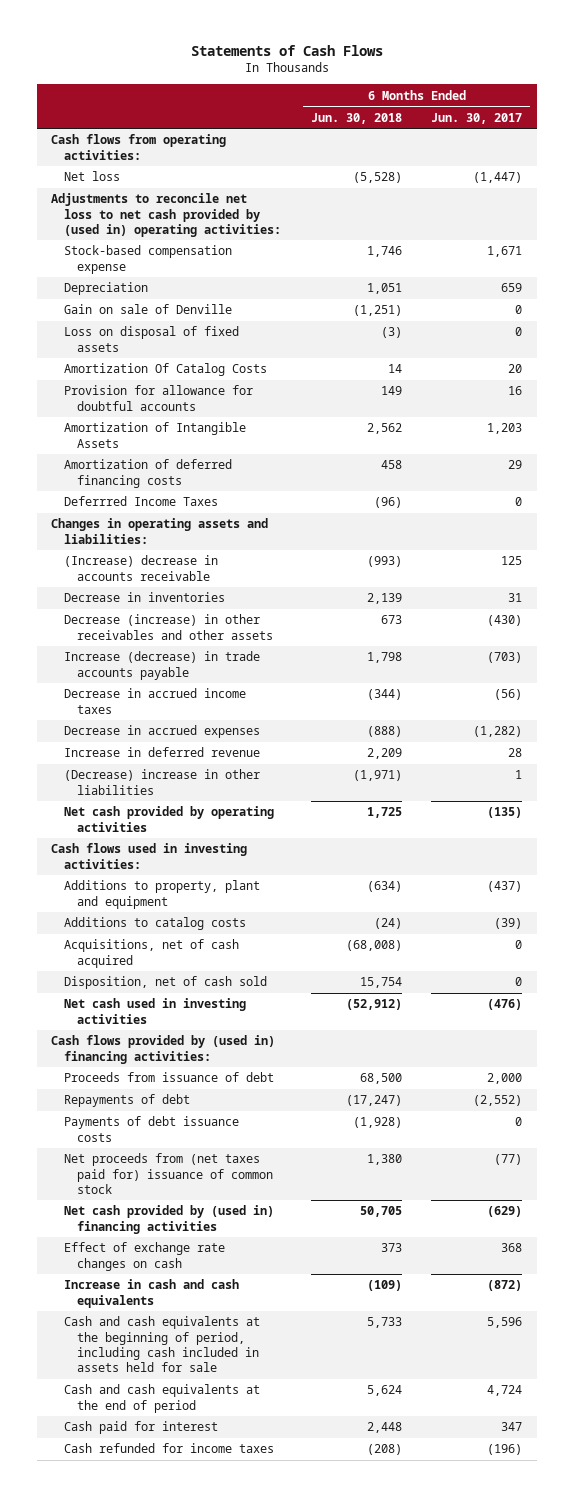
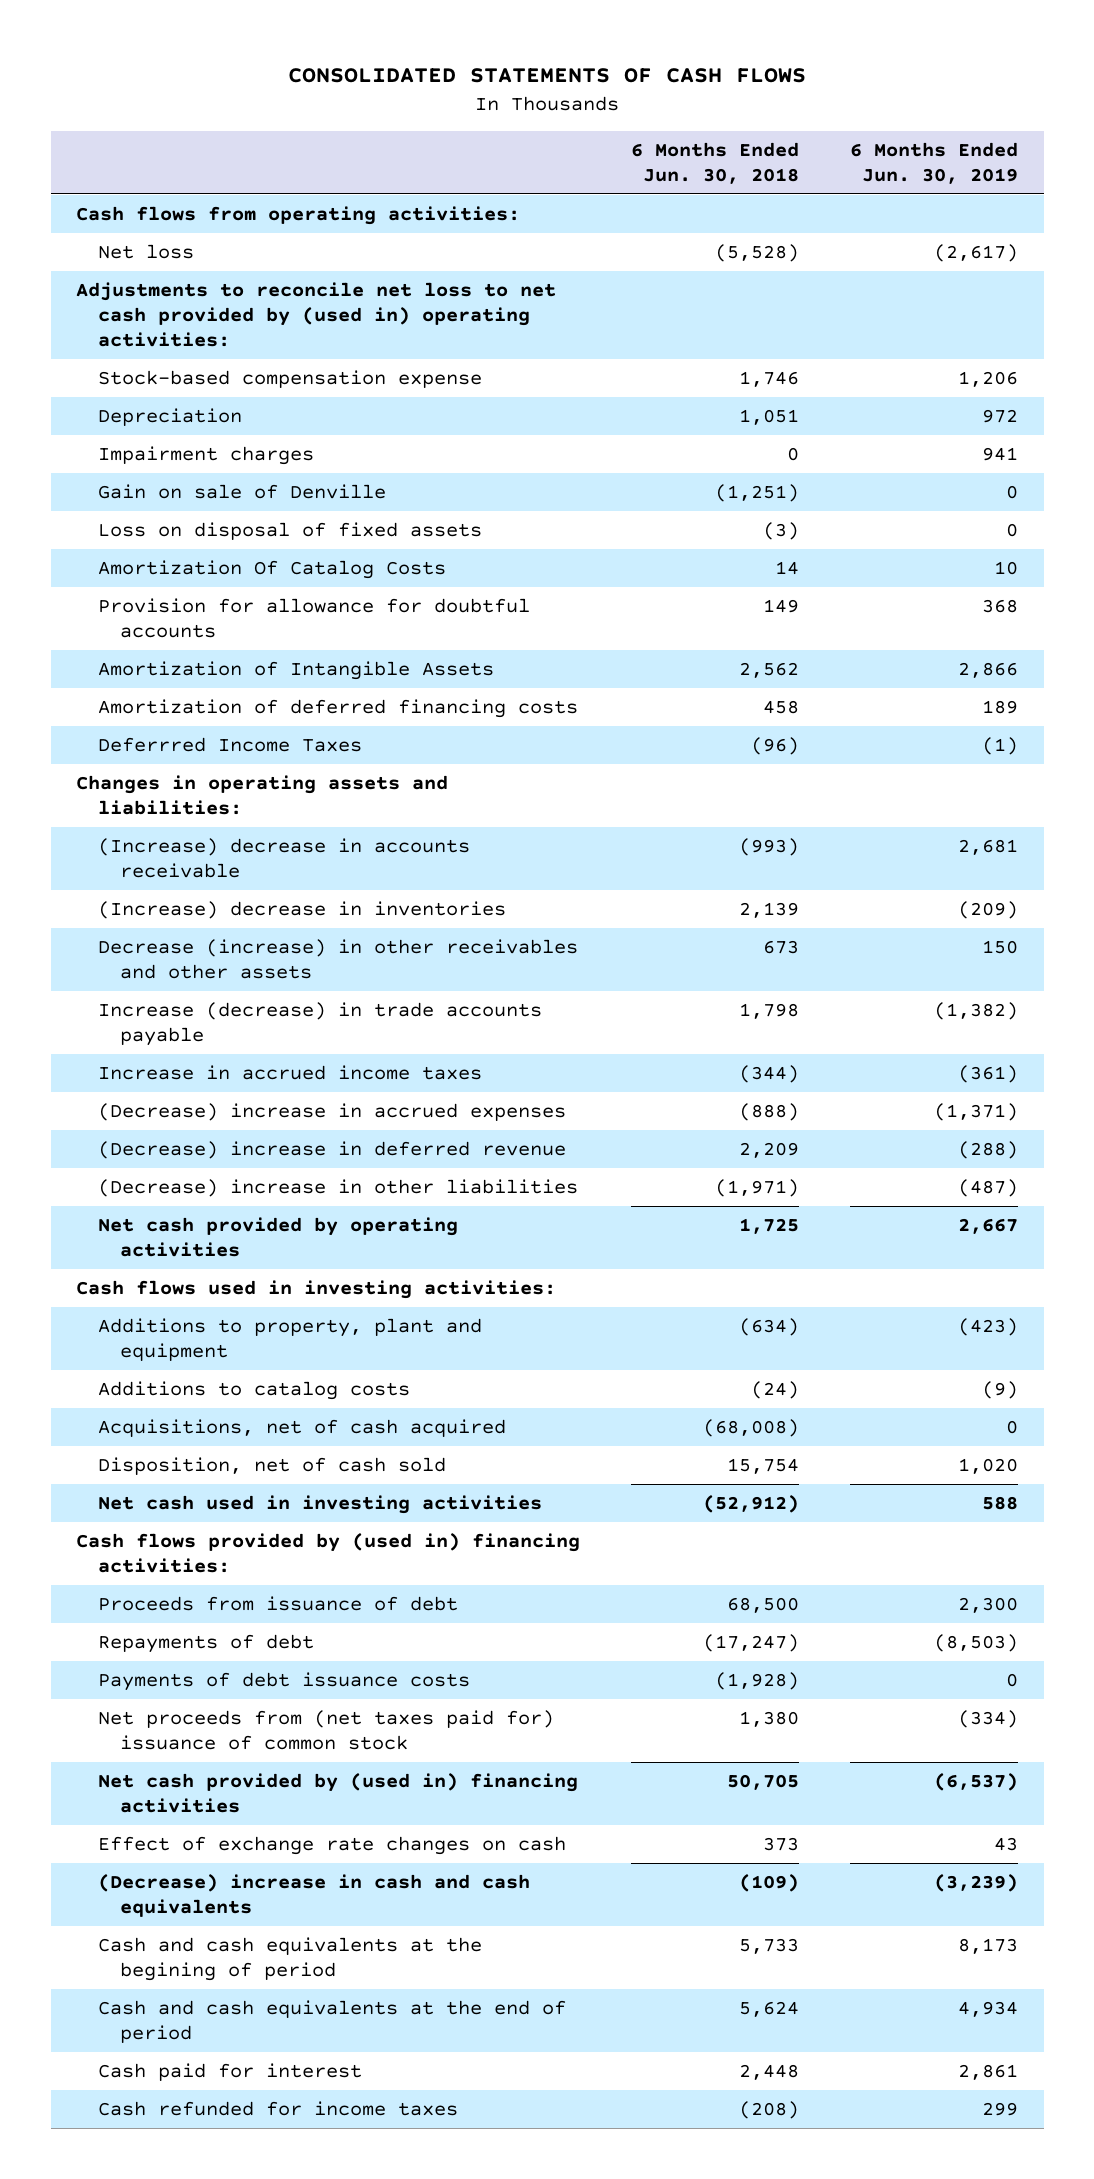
[190,44,383,56] Statements of Cash Flows -> [288,68,807,84] CONSOLIDATED STATEMENTS OF CASH FLOWS
[431,112,523,124] Jun. 30, 2017 -> none
none -> [850,141,1019,184] 6 Months Ended Jun. 30, 2019
none -> [97,445,314,465] Impairment charges
[64,592,226,603] Decrease in inventories -> [97,900,506,919] (Increase) decrease in inventories
[64,688,247,714] Decrease in accrued income taxes -> [97,1064,482,1080] Increase in accrued income taxes
[64,725,261,739] Decrease in accrued expenses -> [97,1102,566,1121] (Decrease) increase in accrued expenses
[64,747,261,758] Increase in deferred revenue -> [97,1140,566,1159] (Decrease) increase in deferred revenue
[64,1279,240,1308] Increase in cash and cash equivalents -> [97,1873,530,1918] (Decrease) increase in cash and cash equivalents
[64,1316,261,1373] Cash and cash equivalents at the beginning of period, including cash included in assets held for sale -> [97,1936,482,1982] Cash and cash equivalents at the begining of period

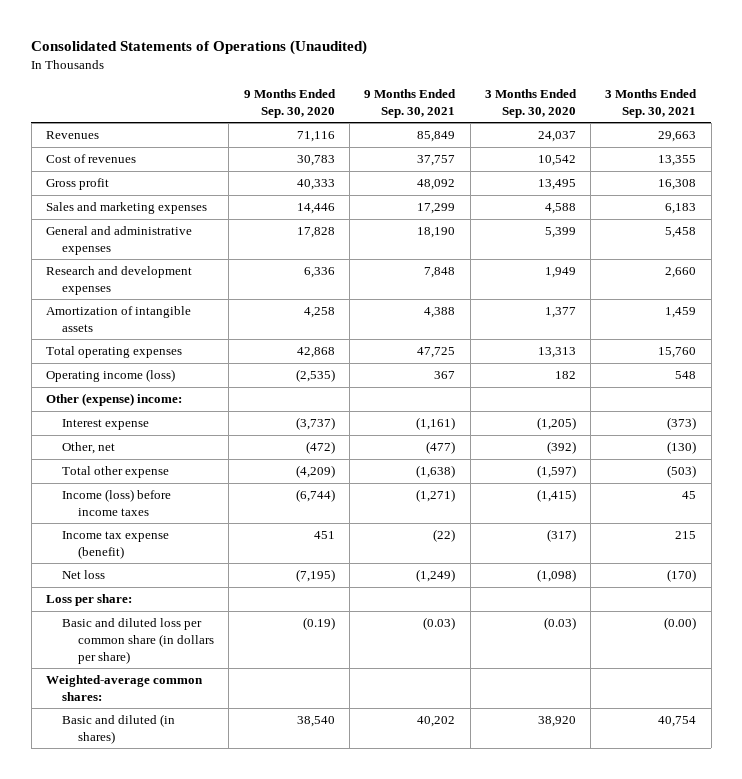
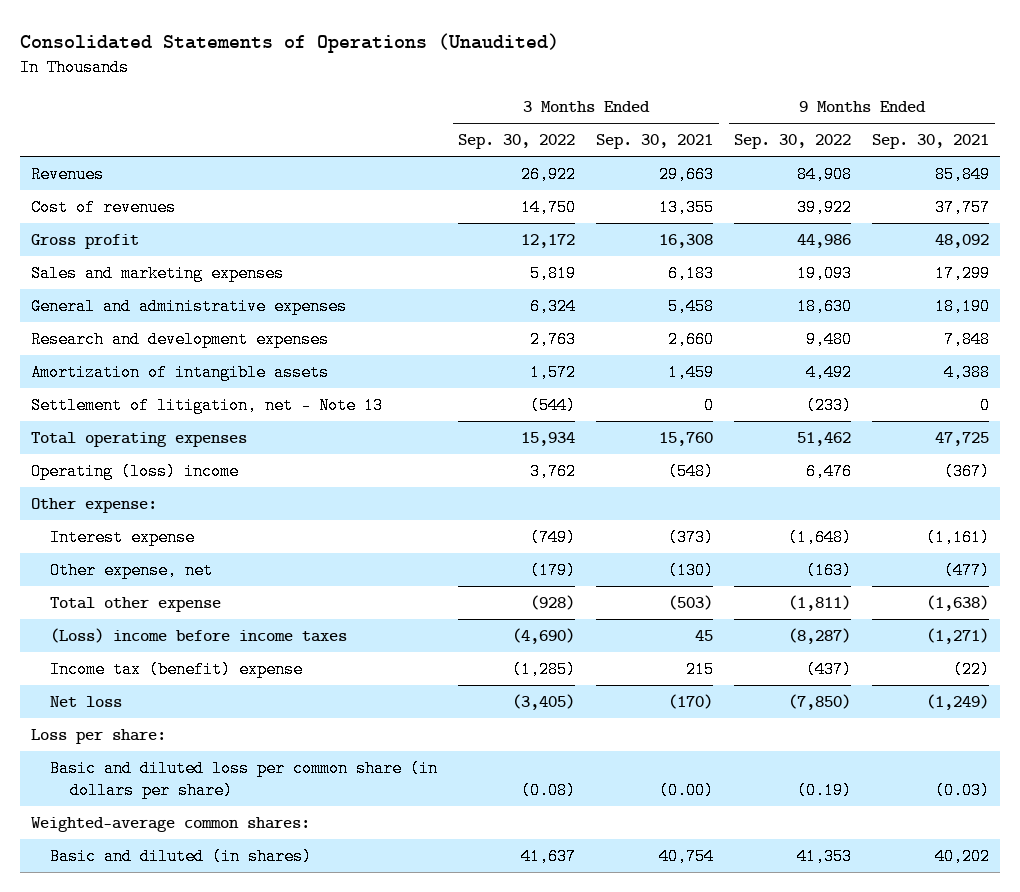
[243,88,336,118] 9 Months Ended Sep. 30, 2020 -> none
[484,88,577,118] 3 Months Ended Sep. 30, 2020 -> none
none -> [458,134,576,150] Sep. 30, 2022
none -> [734,134,852,150] Sep. 30, 2022
none -> [30,396,383,414] Settlement of litigation, net - Note 13
[45,368,175,382] Operating income (loss) -> [30,462,239,480] Operating (loss) income
[434,370,456,379] 367 -> [944,462,991,480] (367)
[675,370,697,379] 548 -> [668,462,715,480] (548)
[45,392,182,406] Other (expense) income: -> [30,497,157,513] Other expense:
[61,441,115,454] Other, net -> [50,561,214,579] Other expense, net
[61,488,171,516] Income (loss) before income taxes -> [50,627,348,643] (Loss) income before income taxes
[61,530,169,559] Income tax expense (benefit) -> [50,660,304,678] Income tax (benefit) expense

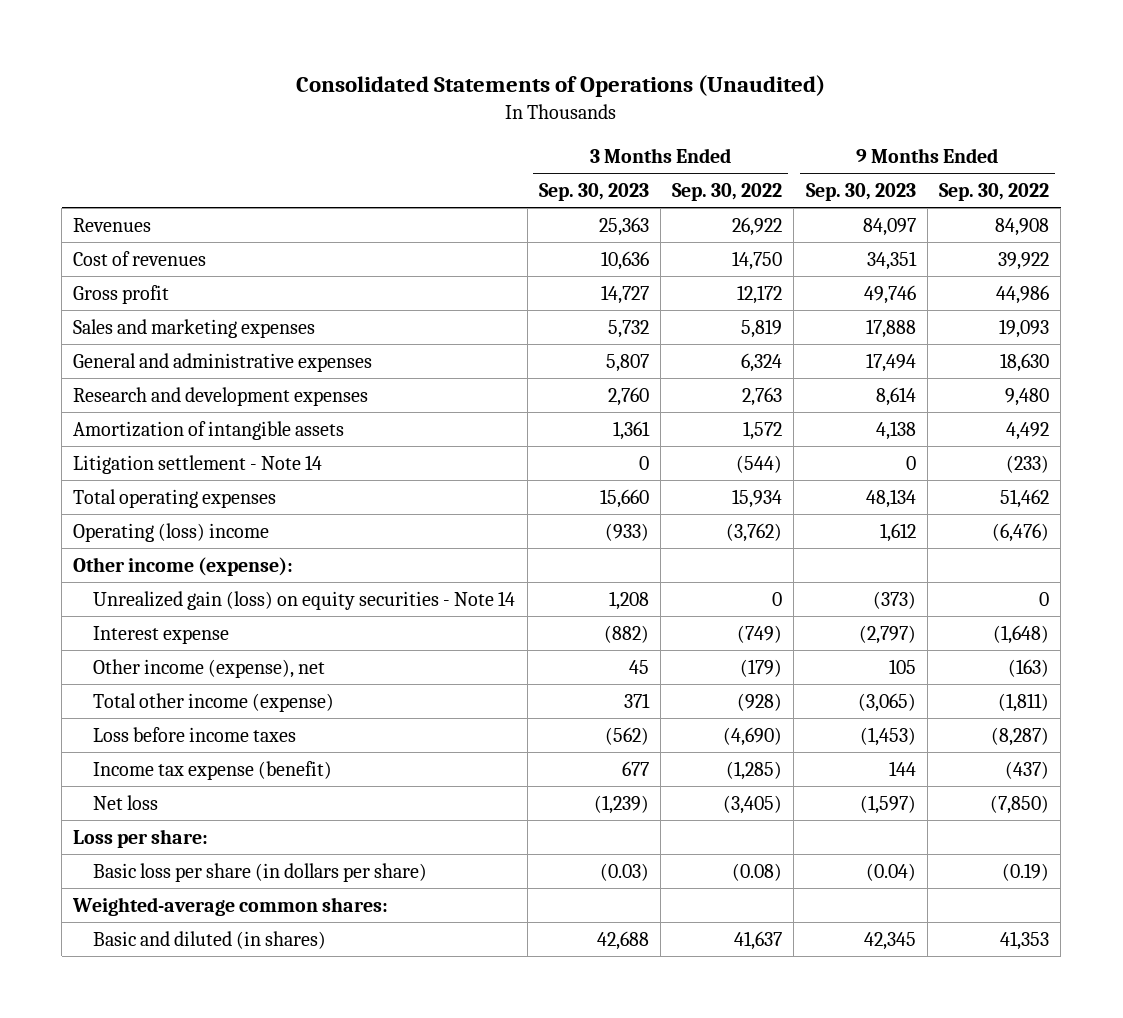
[596,134,714,150] Sep. 30, 2021 -> none
[872,134,990,150] Sep. 30, 2021 -> none
none -> [538,182,649,201] Sep. 30, 2023
none -> [805,182,916,201] Sep. 30, 2023
[30,396,383,414] Settlement of litigation, net - Note 13 -> [73,454,323,474] Litigation settlement - Note 14
[530,462,577,480] 3,762 -> [726,522,783,542] (3,762)
[806,462,853,480] 6,476 -> [992,522,1050,542] (6,476)
[30,497,157,513] Other expense: -> [73,556,294,576] Other income (expense):
none -> [93,590,516,610] Unrealized gain (loss) on equity securities - Note 14
[50,561,214,579] Other expense, net -> [93,658,326,678] Other income (expense), net
[50,596,222,612] Total other expense -> [93,692,335,712] Total other income (expense)
[50,627,348,643] (Loss) income before income taxes -> [93,726,297,742] Loss before income taxes
[50,660,304,678] Income tax (benefit) expense -> [93,760,333,780] Income tax expense (benefit)
[50,759,439,799] Basic and diluted loss per common share (in dollars per share) -> [93,862,428,882] Basic loss per share (in dollars per share)

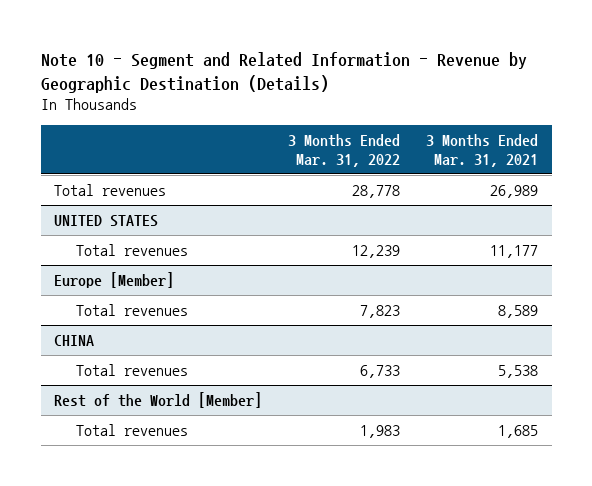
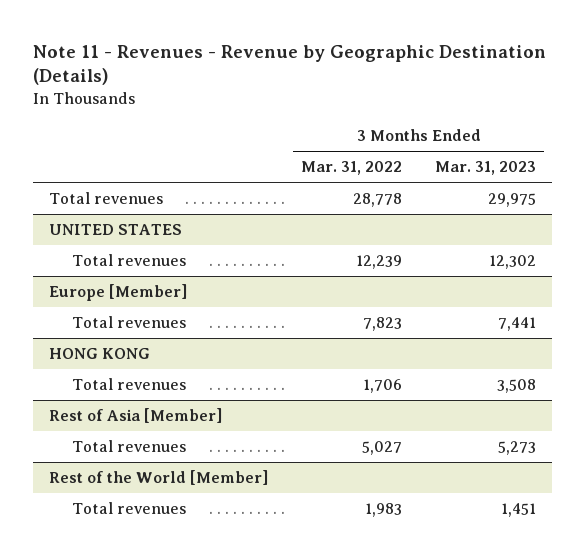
[40,51,527,93] Note 10 - Segment and Related Information - Revenue by Geographic Destination (Details) -> [32,44,546,86] Note 11 - Revenues - Revenue by Geographic Destination (Details)
[426,133,539,167] 3 Months Ended Mar. 31, 2021 -> none
none -> [434,161,536,176] Mar. 31, 2023
[53,334,94,346] CHINA -> none
none -> [49,348,151,360] HONG KONG
[360,364,401,378] 6,733 -> [363,379,403,394] 1,706
none -> [49,408,223,424] Rest of Asia [Member]
none -> [72,440,187,453] Total revenues

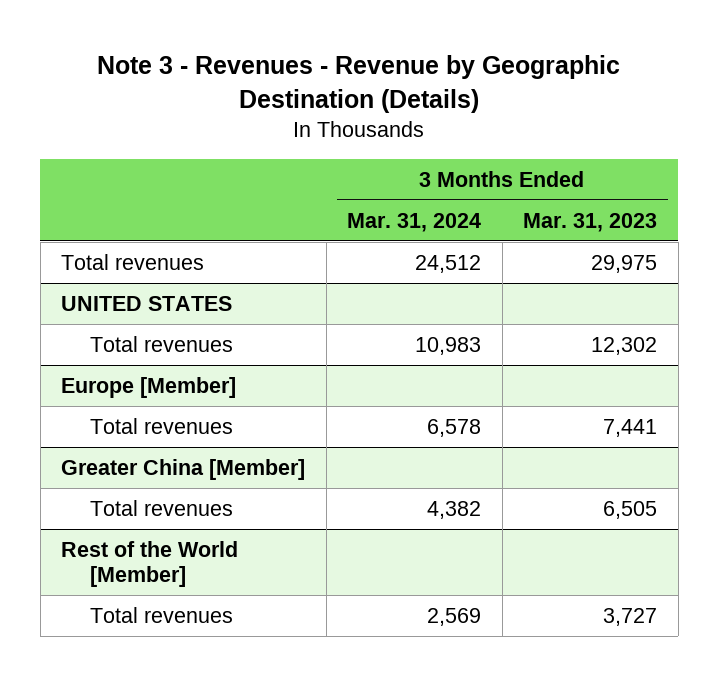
[32,44,546,86] Note 11 - Revenues - Revenue by Geographic Destination (Details) -> [97,55,621,113] Note 3 - Revenues - Revenue by Geographic Destination (Details)
[301,161,403,176] Mar. 31, 2022 -> none
none -> [347,212,482,232] Mar. 31, 2024
[49,348,151,360] HONG KONG -> none
[49,408,223,424] Rest of Asia [Member] -> none
[72,440,187,453] Total revenues -> none
none -> [61,458,306,480] Greater China [Member]
[496,379,536,394] 3,508 -> [603,500,658,519] 6,505
[500,503,536,518] 1,451 -> [603,607,658,626] 3,727

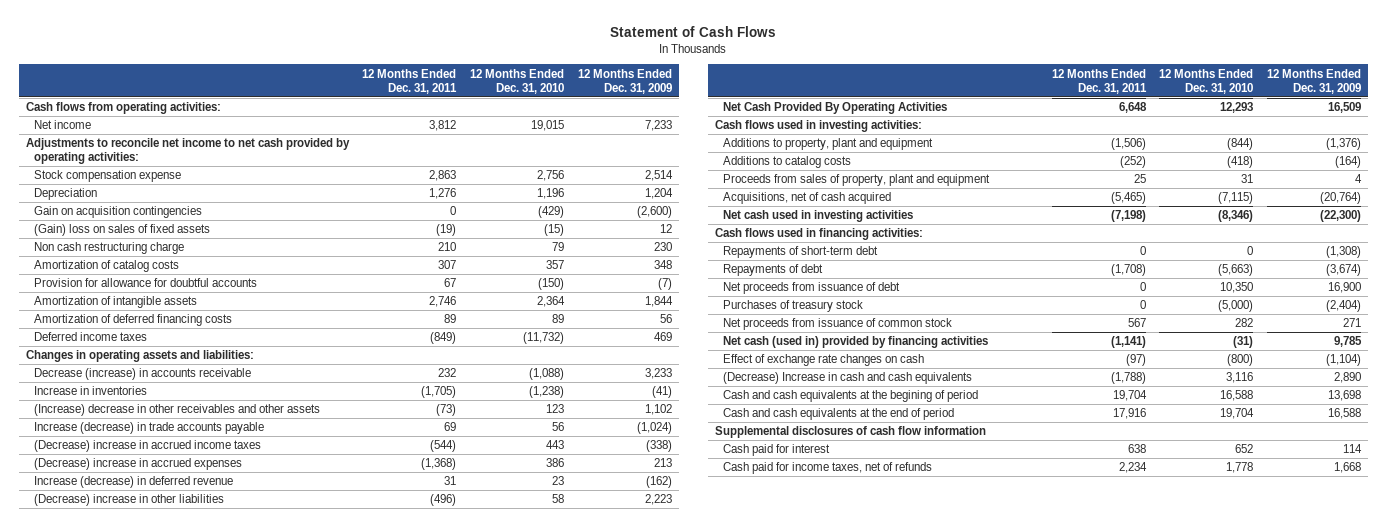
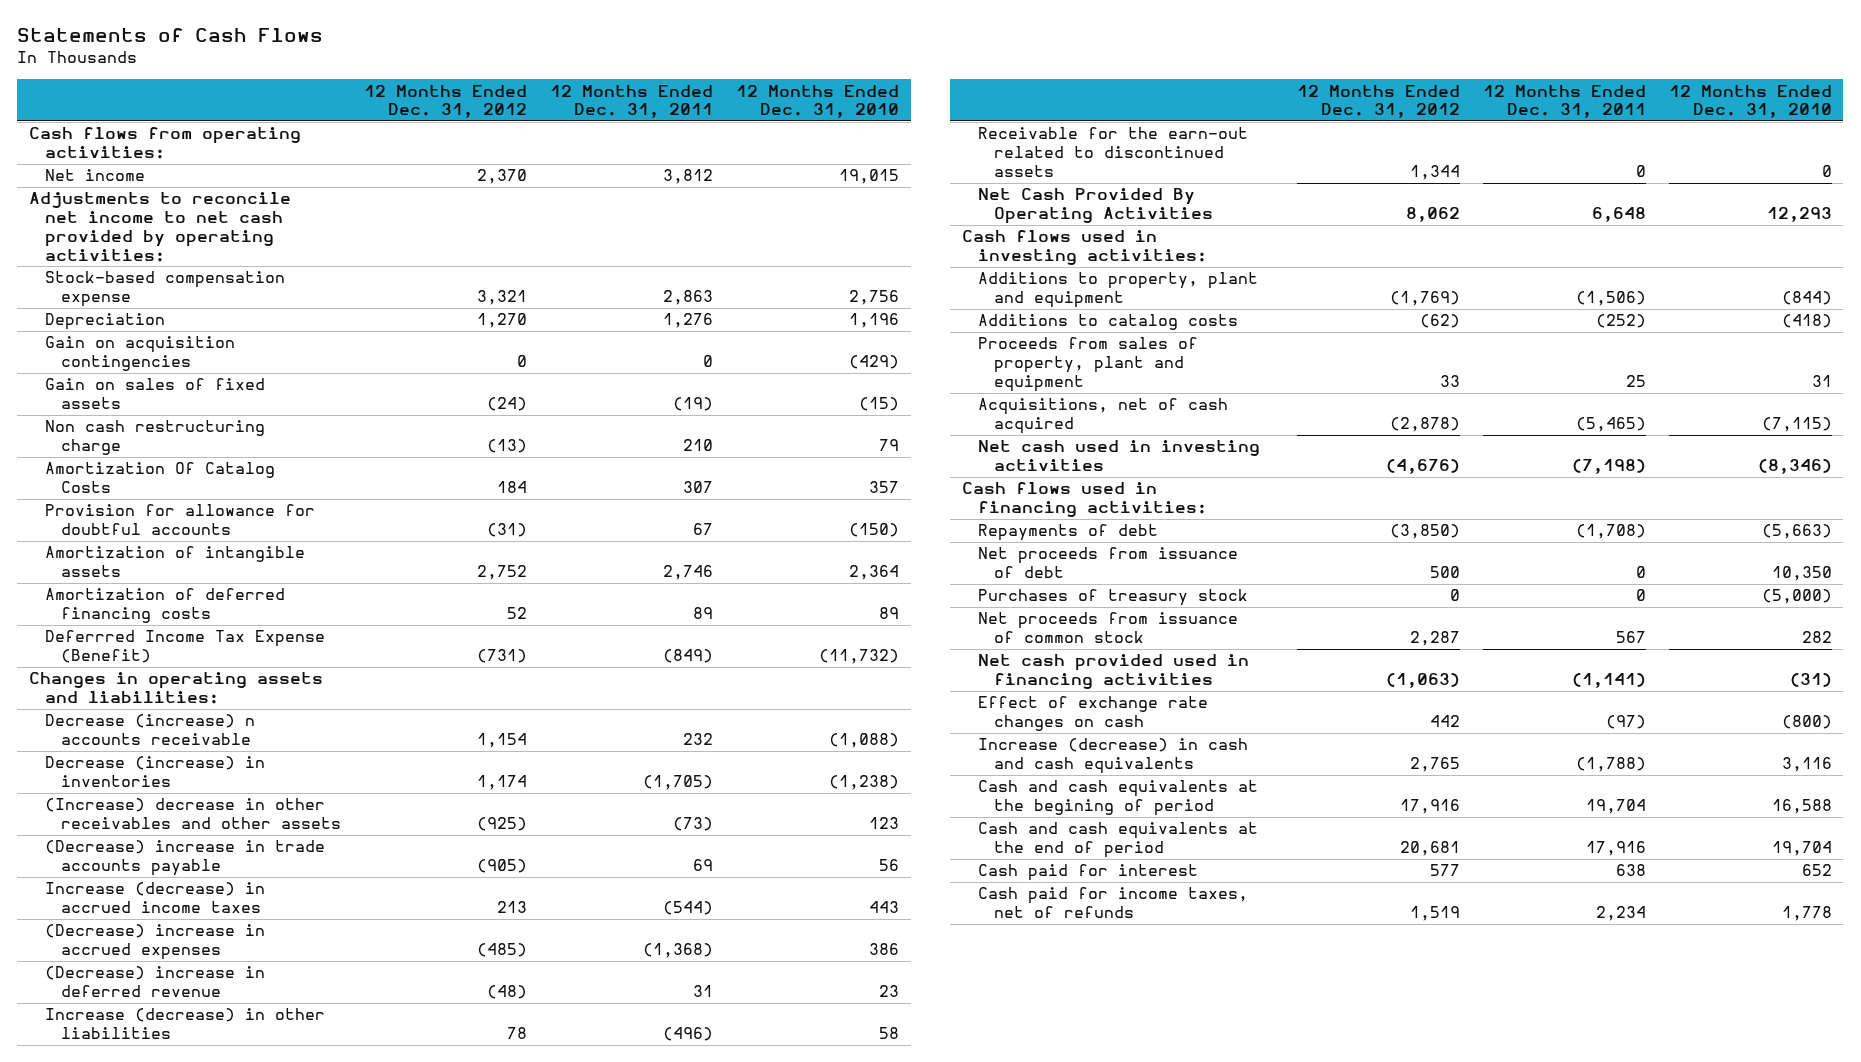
[610,25,777,37] Statement of Cash Flows -> [17,27,324,42] Statements of Cash Flows
[577,68,672,94] 12 Months Ended Dec. 31, 2009 -> none
none -> [364,84,528,119] 12 Months Ended Dec. 31, 2012
[34,170,182,183] Stock compensation expense -> [45,271,286,308] Stock-based compensation expense
[34,224,211,237] (Gain) loss on sales of fixed assets -> [45,378,266,410] Gain on sales of fixed assets
[34,260,180,273] Amortization of catalog costs -> [45,462,276,494] Amortization Of Catalog Costs
[34,332,148,342] Deferred income taxes -> [45,630,326,664] Deferrred Income Tax Expense (Benefit)
[34,368,252,381] Decrease (increase) in accounts receivable -> [45,714,256,746] Decrease (increase) n accounts receivable
[34,386,148,396] Increase in inventories -> [45,756,266,788] Decrease (increase) in inventories
[34,422,265,435] Increase (decrease) in trade accounts payable -> [45,840,326,877] (Decrease) increase in trade accounts payable
[34,440,262,453] (Decrease) increase in accrued income taxes -> [45,882,266,914] Increase (decrease) in accrued income taxes
[34,476,234,489] Increase (decrease) in deferred revenue -> [45,966,266,998] (Decrease) increase in deferred revenue
[34,494,225,507] (Decrease) increase in other liabilities -> [45,1008,326,1040] Increase (decrease) in other liabilities
none -> [978,127,1249,178] Receivable for the earn-out related to discontinued assets
[723,246,879,259] Repayments of short-term debt -> none
[723,336,989,349] Net cash (used in) provided by financing activities -> [978,654,1250,690] Net cash provided used in financing activities
[723,372,973,385] (Decrease) Increase in cash and cash equivalents -> [978,738,1249,775] Increase (decrease) in cash and cash equivalents
[714,426,986,439] Supplemental disclosures of cash flow information -> none

